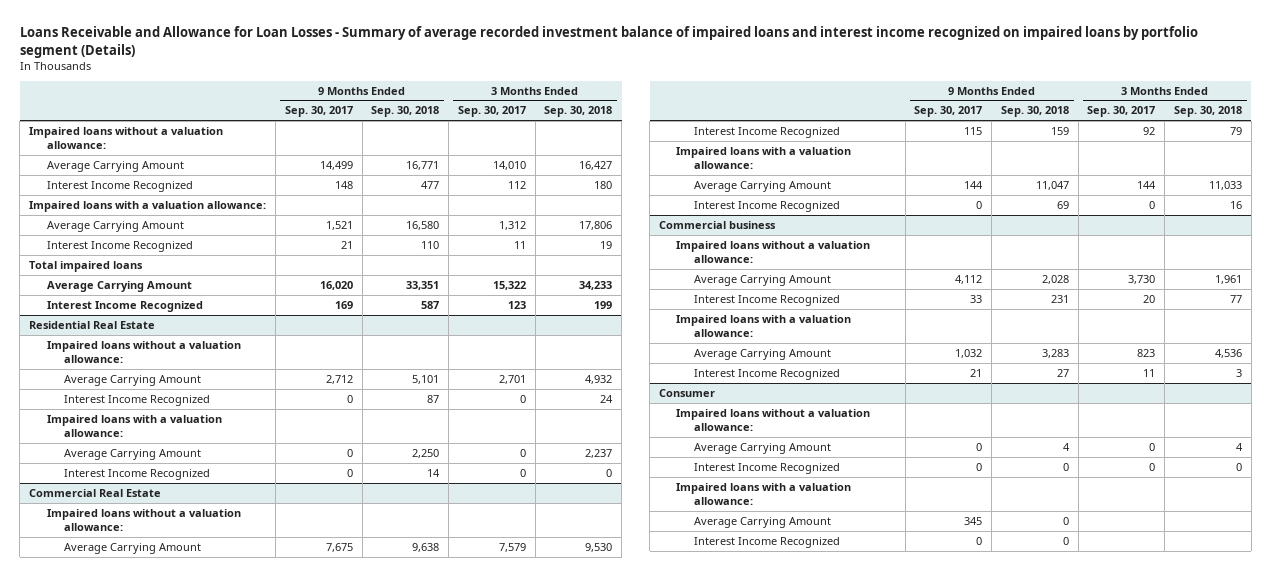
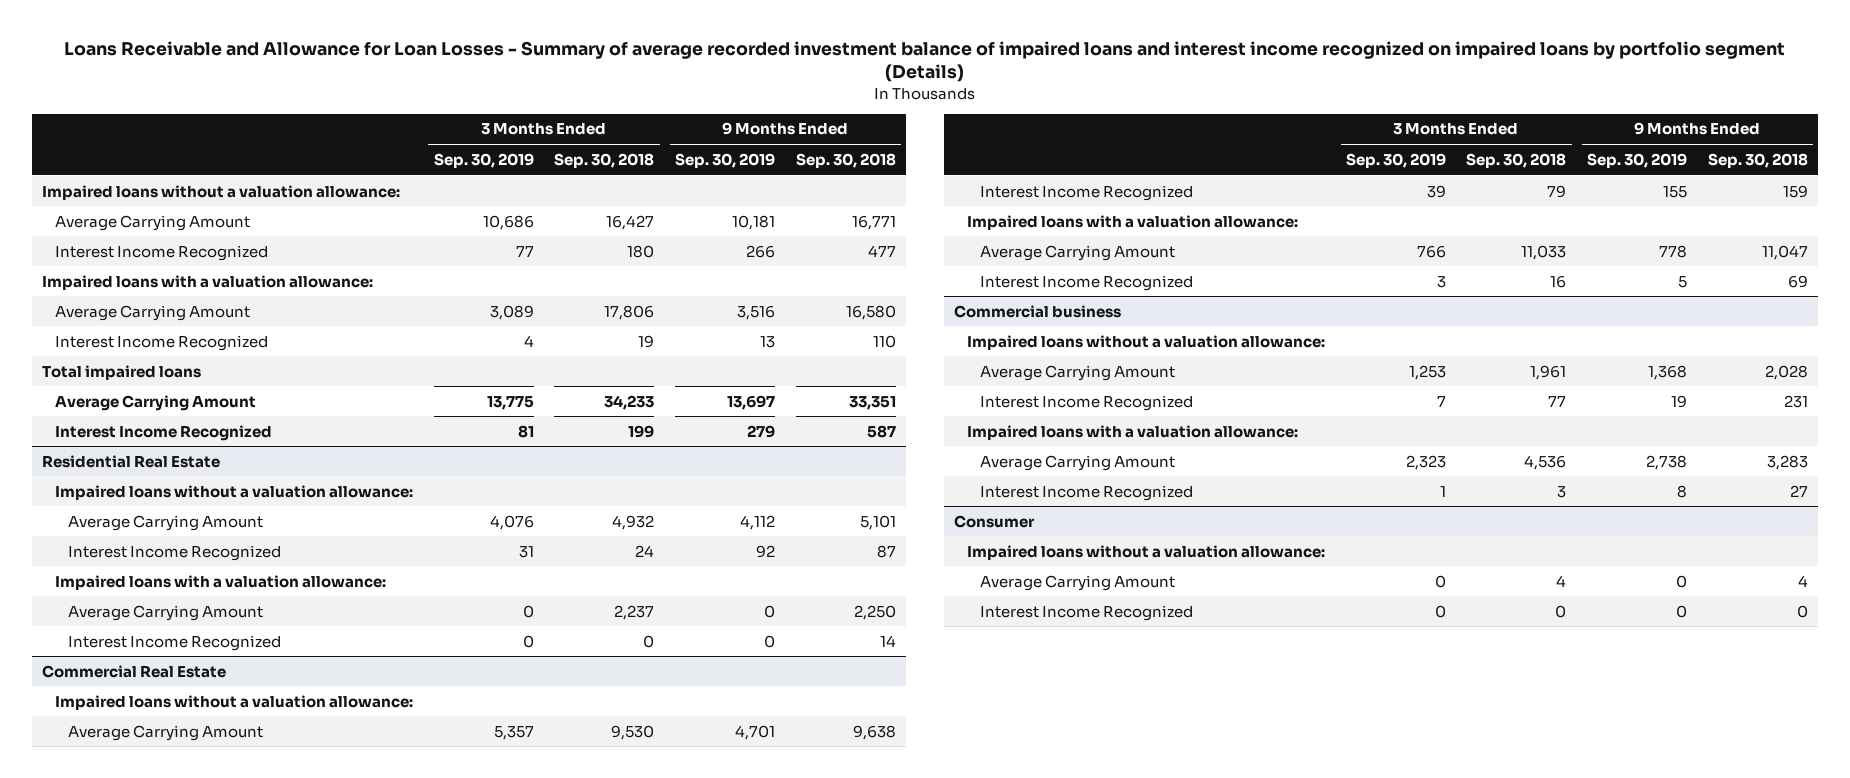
[284,106,353,118] Sep. 30, 2017 -> none
[457,106,526,118] Sep. 30, 2017 -> none
none -> [433,152,534,168] Sep. 30, 2019
none -> [675,152,776,168] Sep. 30, 2019
[676,482,852,505] Impaired loans with a valuation allowance: -> none
[693,516,831,528] Average Carrying Amount -> none
[693,536,840,548] Interest Income Recognized -> none

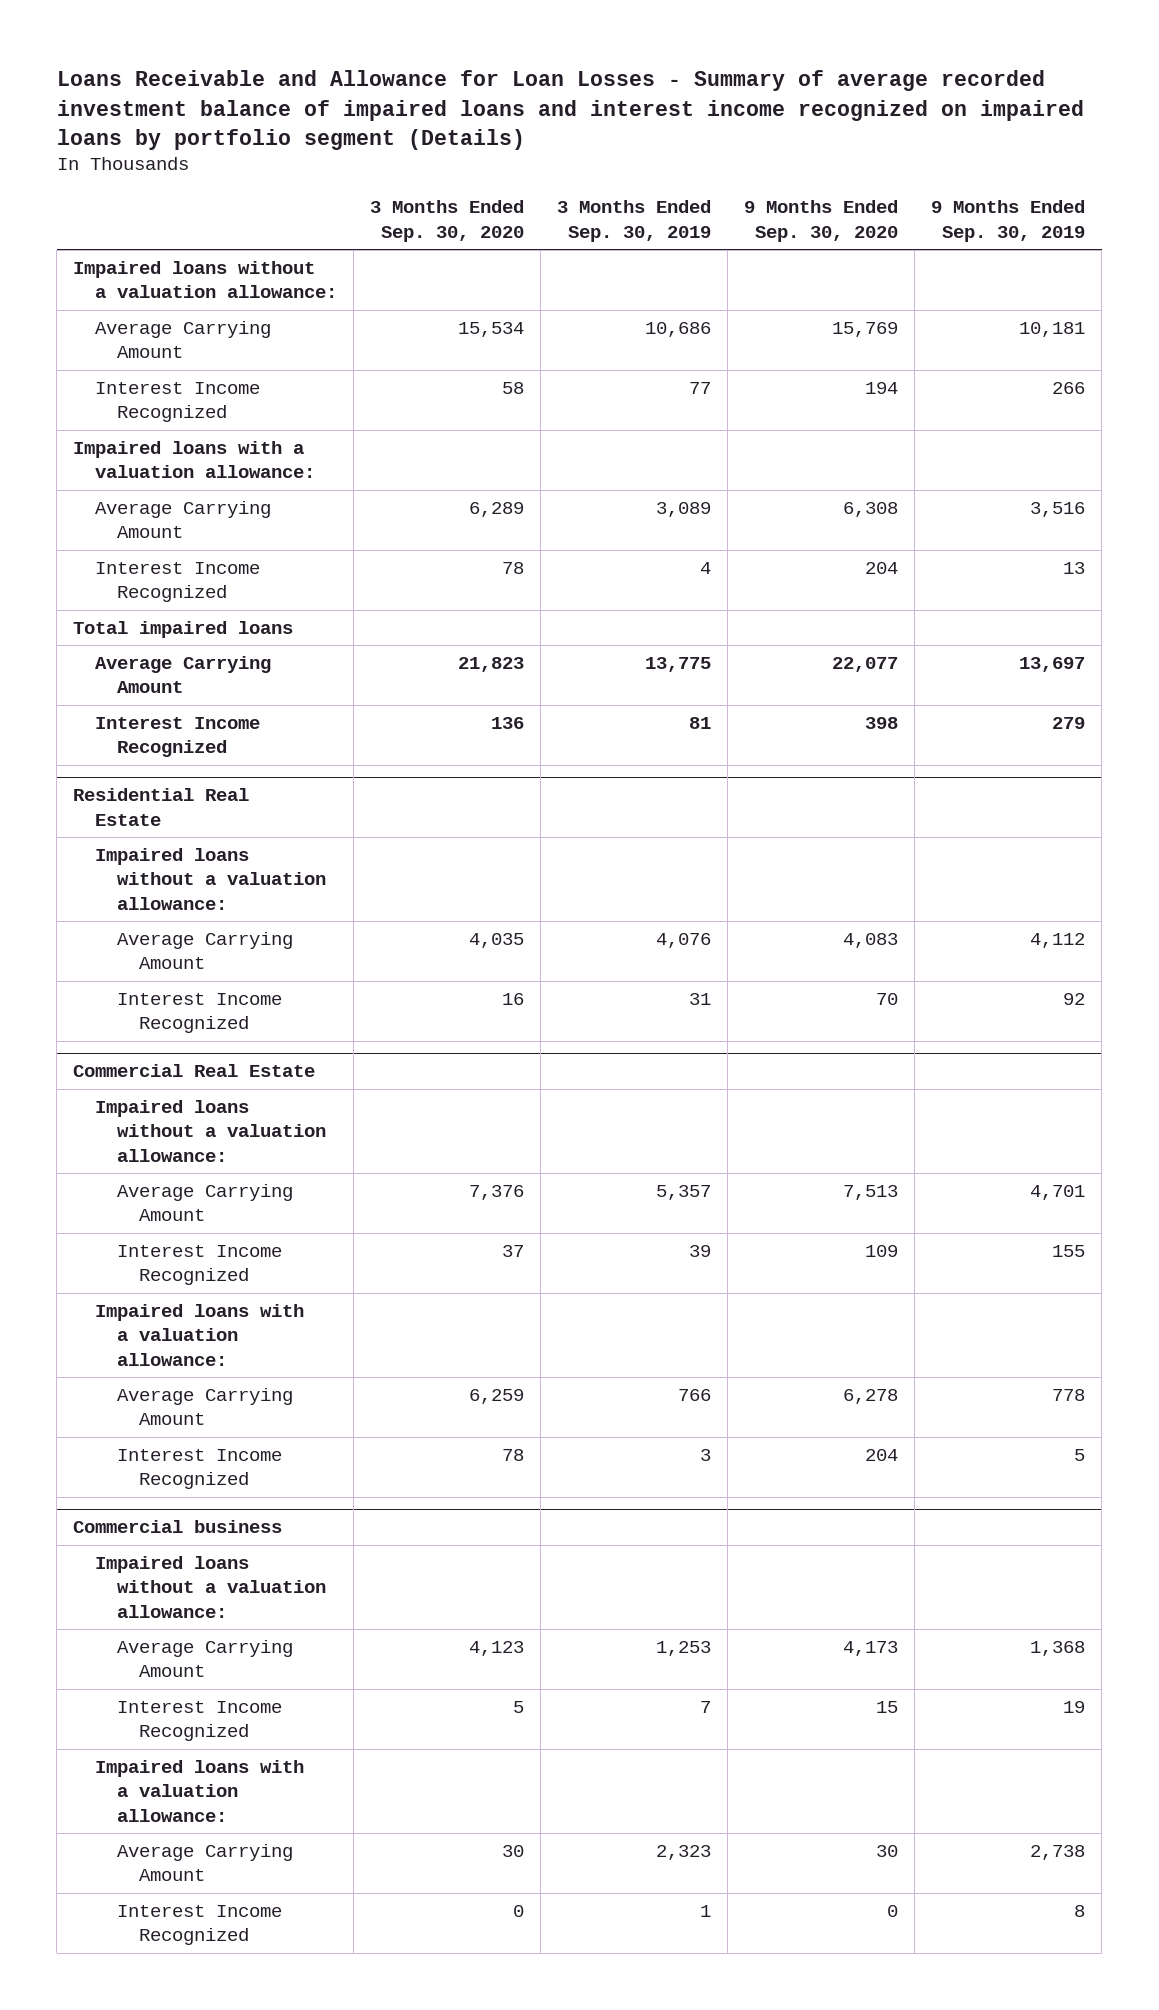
[554,152,655,168] Sep. 30, 2018 -> none
[795,152,896,168] Sep. 30, 2018 -> none
none -> [370,200,525,242] 3 Months Ended Sep. 30, 2020
none -> [744,200,899,242] 9 Months Ended Sep. 30, 2020
[54,574,386,590] Impaired loans with a valuation allowance: -> none
[67,604,263,621] Average Carrying Amount -> none
[67,634,281,651] Interest Income Recognized -> none
[954,514,1036,528] Consumer -> none
[966,544,1325,560] Impaired loans without a valuation allowance: -> none
[979,574,1175,591] Average Carrying Amount -> none
[979,604,1193,621] Interest Income Recognized -> none

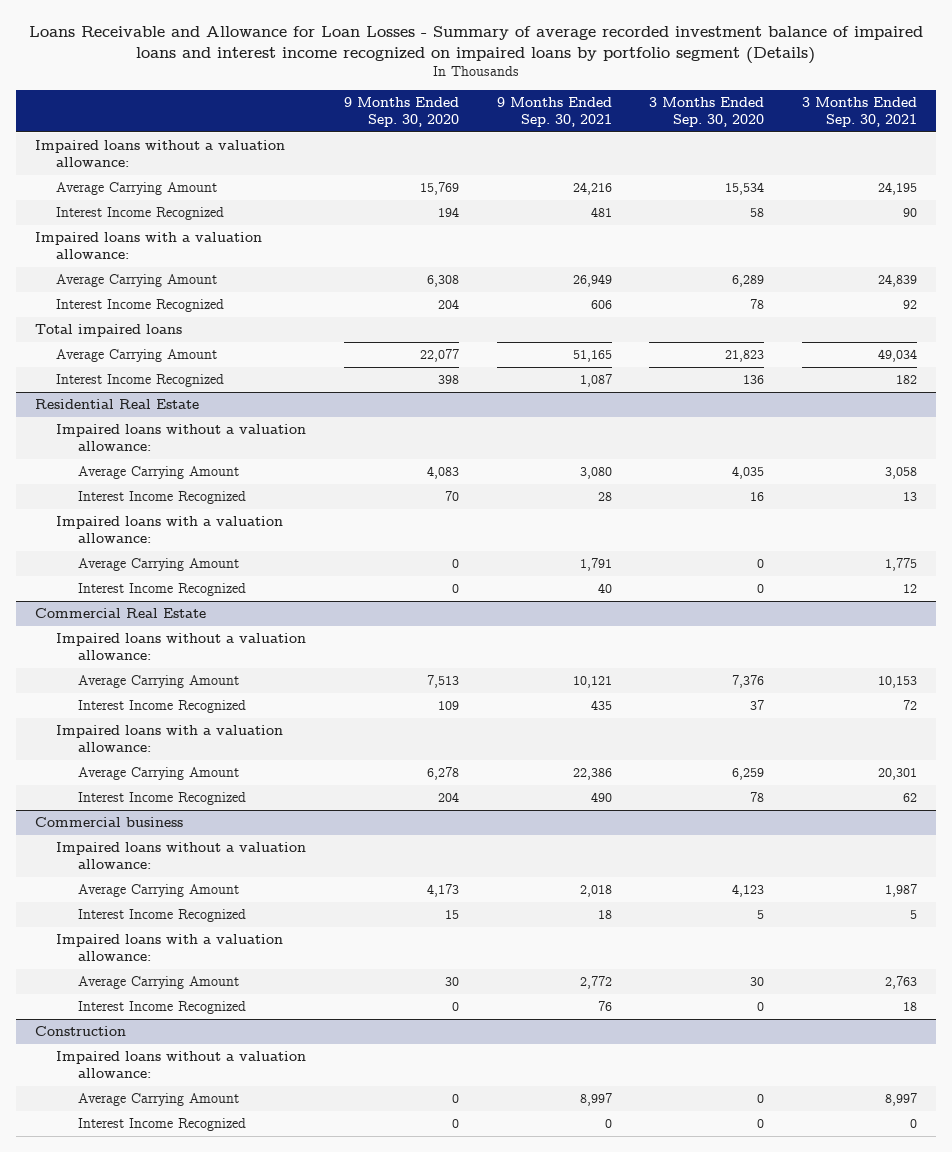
[557,200,712,242] 3 Months Ended Sep. 30, 2019 -> none
[931,200,1086,242] 9 Months Ended Sep. 30, 2019 -> none
none -> [496,97,612,127] 9 Months Ended Sep. 30, 2021
none -> [801,97,917,127] 3 Months Ended Sep. 30, 2021
none -> [56,516,284,543] Impaired loans with a valuation allowance:
none -> [77,558,239,572] Average Carrying Amount
none -> [77,583,246,597] Interest Income Recognized
none -> [35,1026,127,1037] Construction
none -> [56,1051,307,1078] Impaired loans without a valuation allowance:
none -> [77,1093,239,1107] Average Carrying Amount
none -> [77,1118,246,1132] Interest Income Recognized

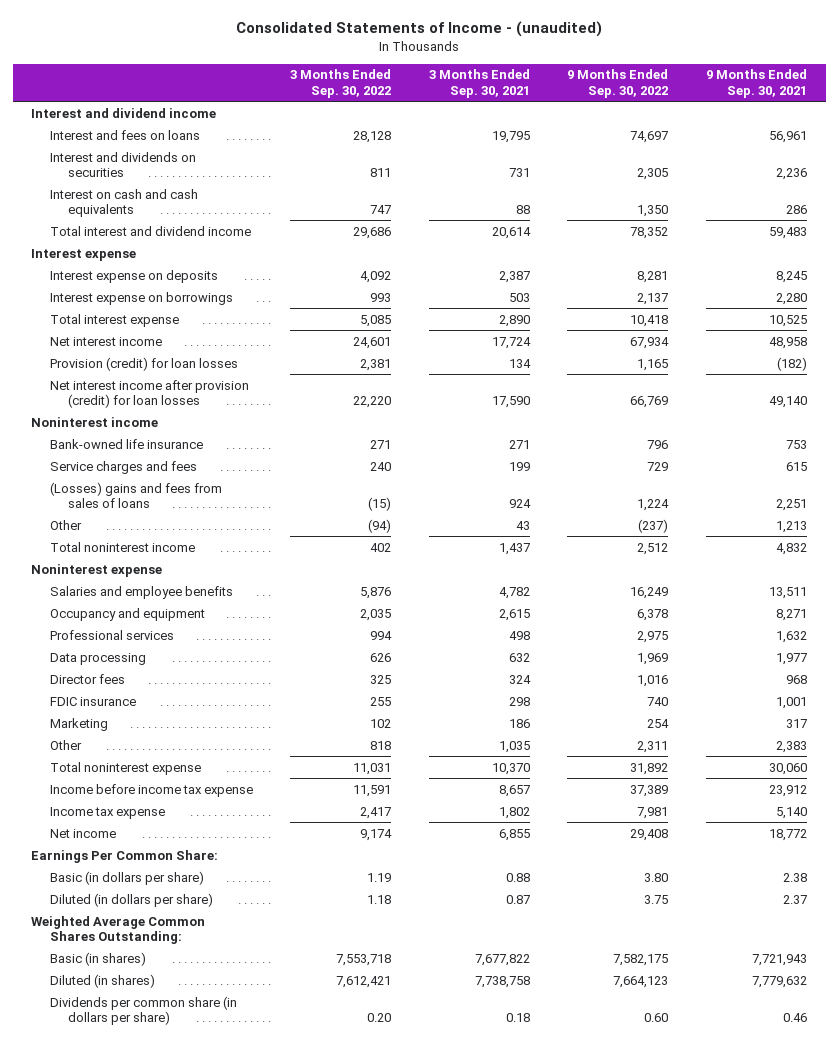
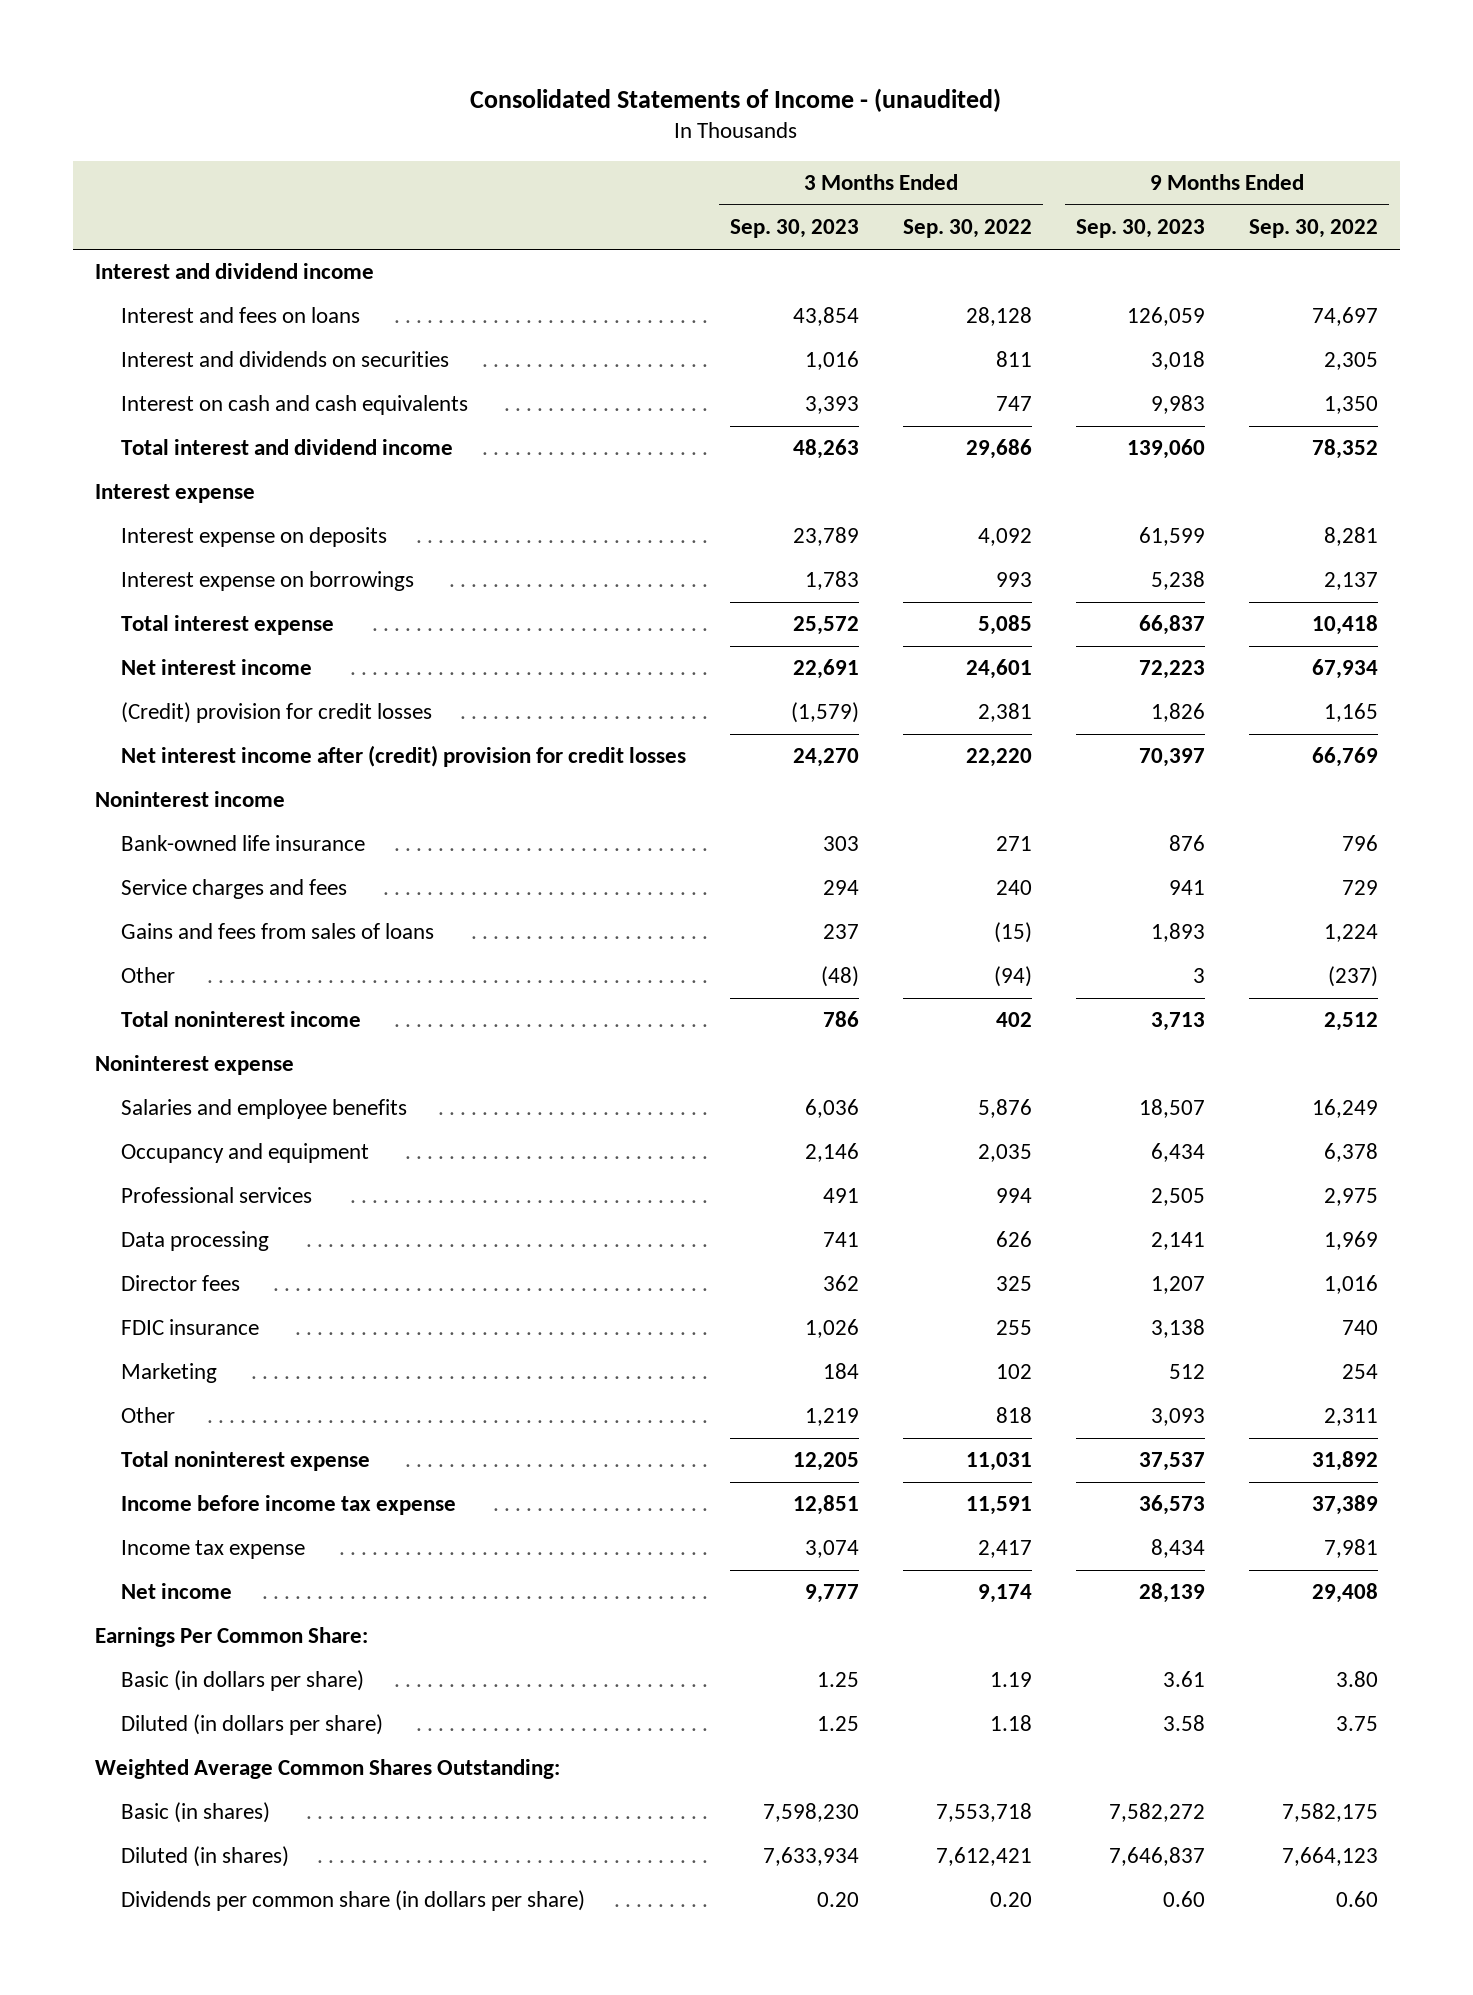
[428,69,530,98] 3 Months Ended Sep. 30, 2021 -> none
[705,69,807,98] 9 Months Ended Sep. 30, 2021 -> none
none -> [730,219,860,239] Sep. 30, 2023
none -> [1075,219,1205,239] Sep. 30, 2023
[49,356,238,371] Provision (credit) for loan losses -> [121,702,433,724] (Credit) provision for credit losses
[49,379,249,408] Net interest income after provision (credit) for loan losses -> [121,745,687,768] Net interest income after (credit) provision for credit losses
[49,481,222,508] (Losses) gains and fees from sales of loans -> [121,923,435,940] Gains and fees from sales of loans

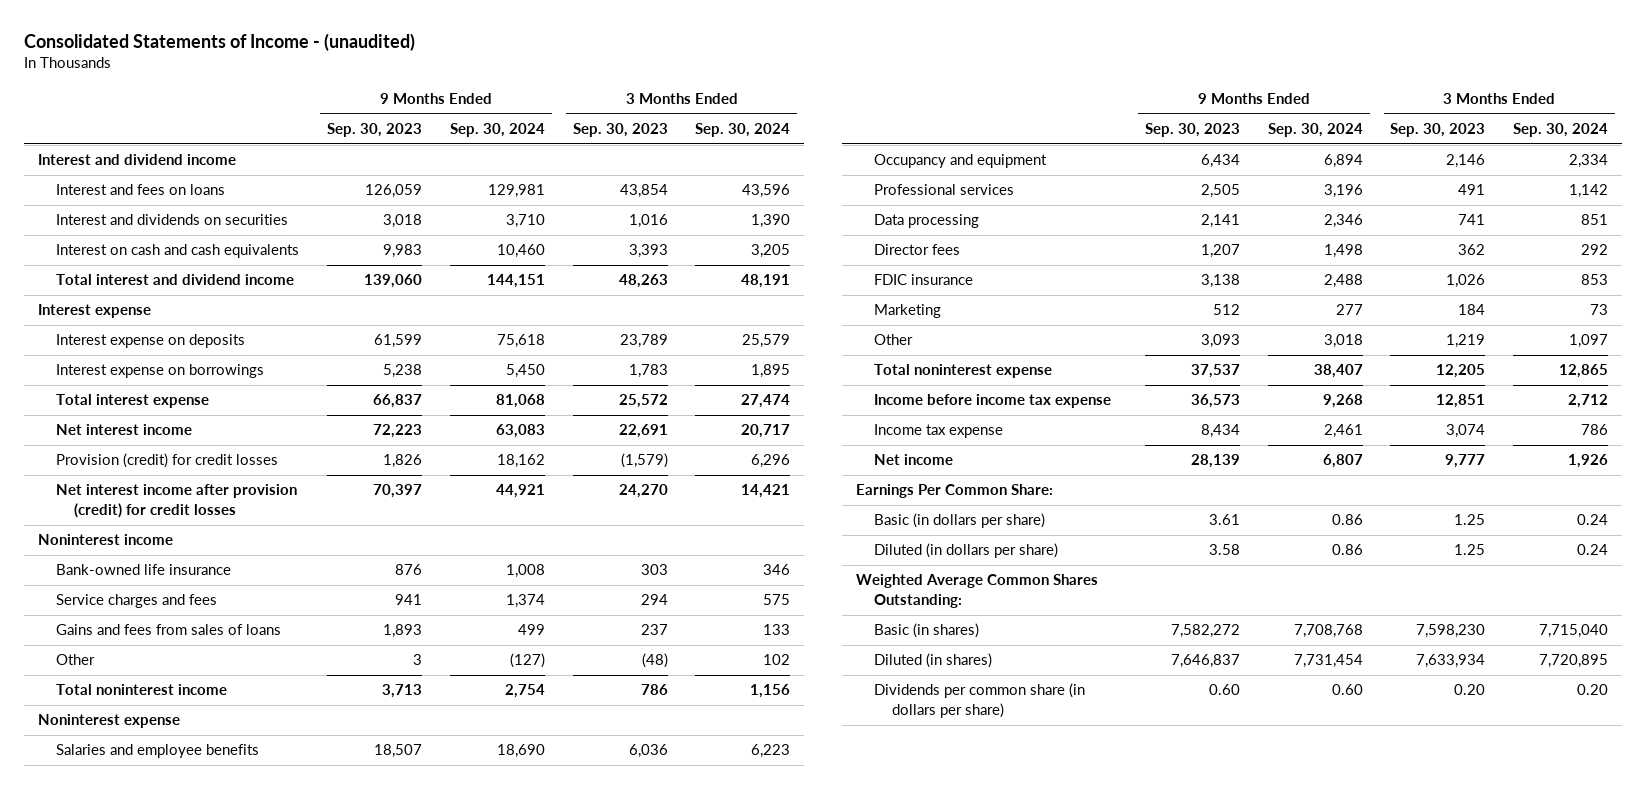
[902,219,1032,239] Sep. 30, 2022 -> none
[1248,219,1378,239] Sep. 30, 2022 -> none
none -> [449,123,545,138] Sep. 30, 2024
none -> [695,123,791,138] Sep. 30, 2024
[121,702,433,724] (Credit) provision for credit losses -> [56,453,279,469] Provision (credit) for credit losses
[121,745,687,768] Net interest income after (credit) provision for credit losses -> [56,484,298,519] Net interest income after provision (credit) for credit losses

